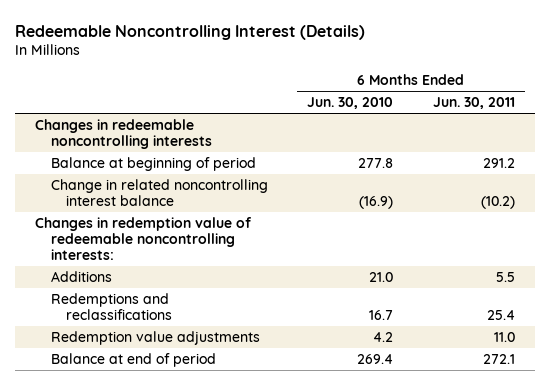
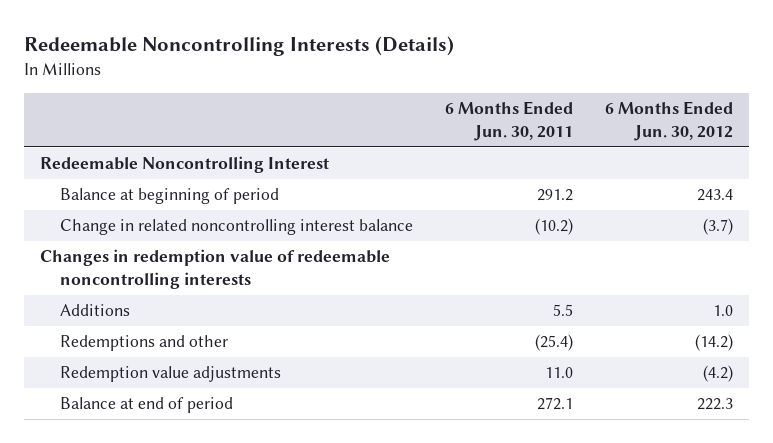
[15,24,366,40] Redeemable Noncontrolling Interest (Details) -> [23,36,454,57] Redeemable Noncontrolling Interests (Details)
[307,96,394,109] Jun. 30, 2010 -> none
none -> [604,101,733,141] 6 Months Ended Jun. 30, 2012
[34,118,212,149] Changes in redeemable noncontrolling interests -> [39,156,329,174] Redeemable Noncontrolling Interest
[34,216,252,260] Changes in redemption value of redeemable noncontrolling interests: -> [39,249,390,289] Changes in redemption value of redeemable noncontrolling interests
[50,292,173,320] Redemptions and reclassifications -> [59,335,228,352] Redemptions and other
[486,309,515,320] 25.4 -> [534,334,573,352] (25.4)

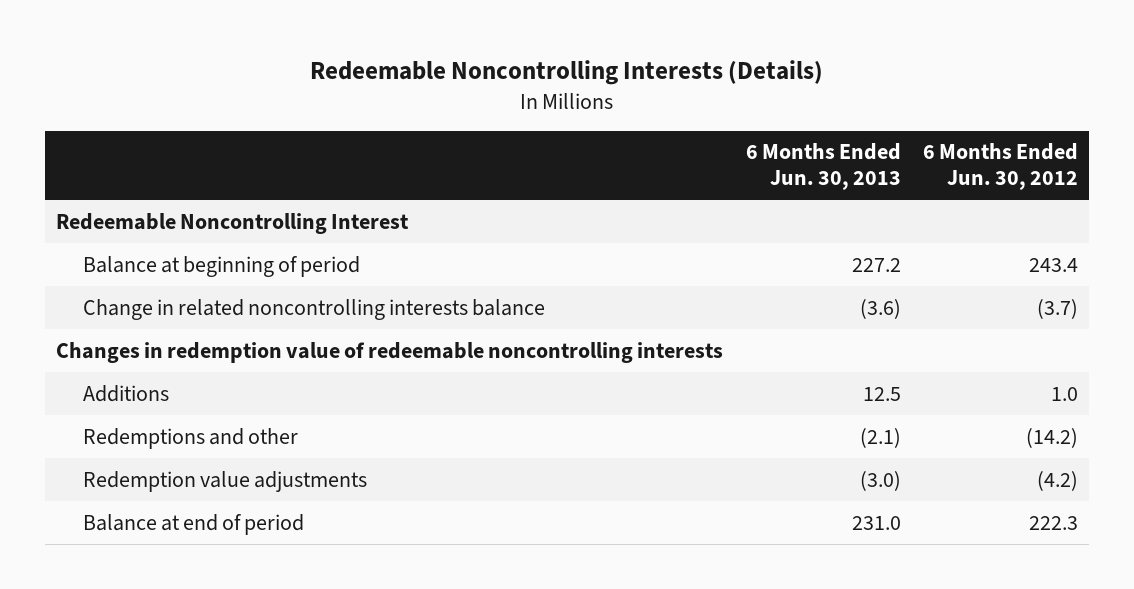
[444,101,573,141] 6 Months Ended Jun. 30, 2011 -> none
none -> [745,143,901,190] 6 Months Ended Jun. 30, 2013
[59,219,413,236] Change in related noncontrolling interest balance -> [82,298,545,320] Change in related noncontrolling interests balance

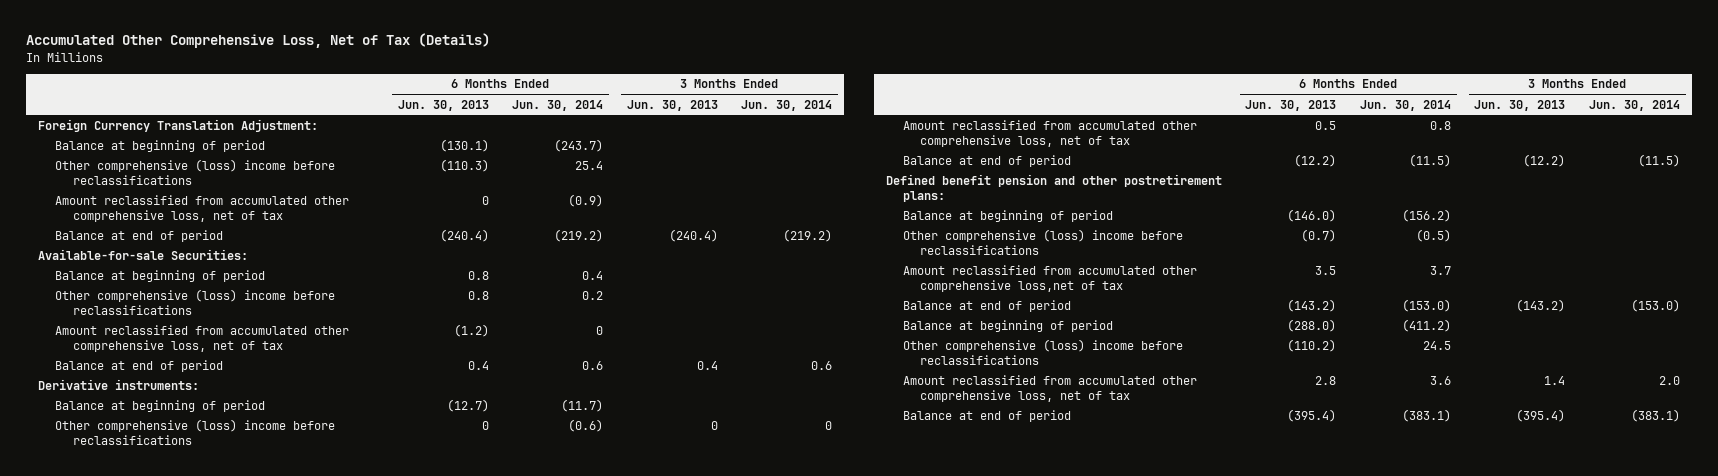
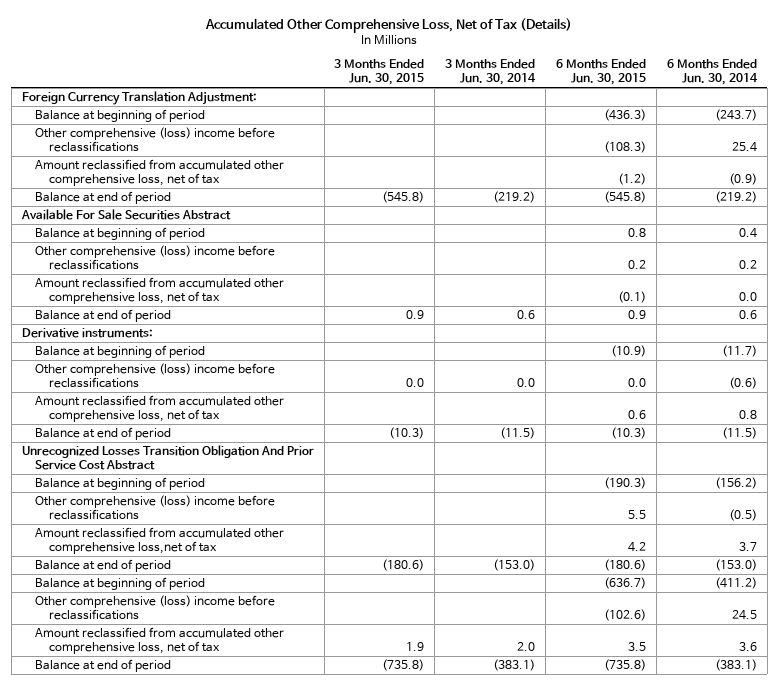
[397,99,489,111] Jun. 30, 2013 -> none
[626,99,718,111] Jun. 30, 2013 -> none
none -> [334,59,425,86] 3 Months Ended Jun. 30, 2015
none -> [555,59,646,86] 6 Months Ended Jun. 30, 2015
[38,248,249,260] Available-for-sale Securities: -> [20,209,231,221] Available For Sale Securities Abstract
[596,325,604,335] 0 -> [738,291,757,301] 0.0
[825,420,833,430] 0 -> [517,377,536,387] 0.0
[885,173,1222,202] Defined benefit pension and other postretirement plans: -> [21,445,314,470] Unrecognized Losses Transition Obligation And Prior Service Cost Abstract

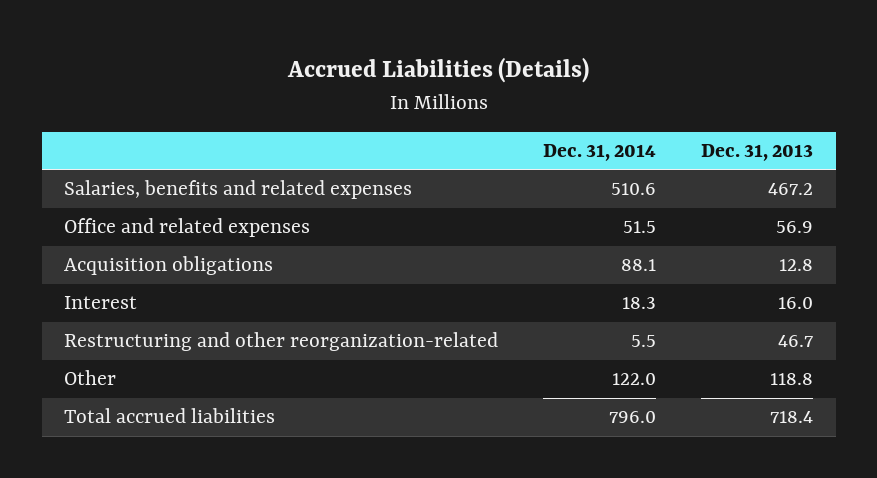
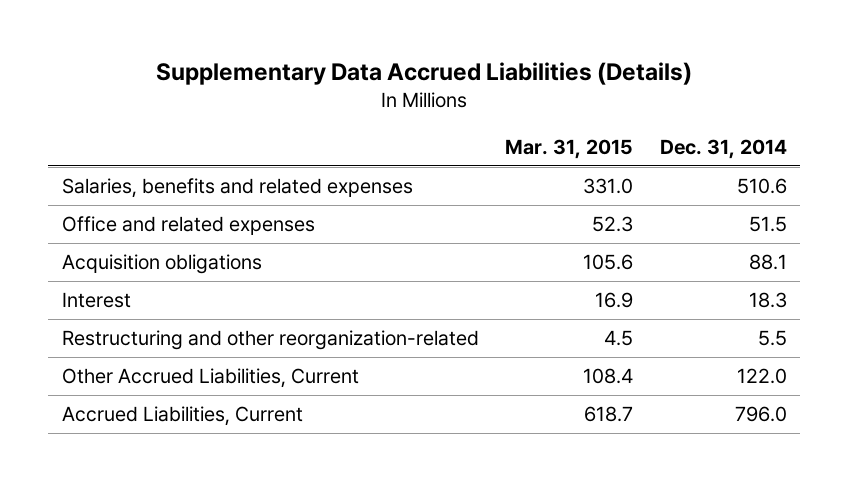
[286,57,589,84] Accrued Liabilities (Details) -> [156,61,693,85] Supplementary Data Accrued Liabilities (Details)
[701,144,814,162] Dec. 31, 2013 -> none
none -> [505,138,634,159] Mar. 31, 2015
[64,370,117,386] Other -> [61,368,359,389] Other Accrued Liabilities, Current
[64,408,276,424] Total accrued liabilities -> [61,406,303,427] Accrued Liabilities, Current

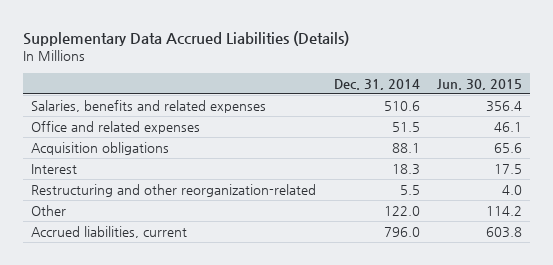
[505,138,634,159] Mar. 31, 2015 -> none
none -> [436,78,522,90] Jun. 30, 2015
[61,368,359,389] Other Accrued Liabilities, Current -> [31,204,67,216] Other
[61,406,303,427] Accrued Liabilities, Current -> [31,225,188,238] Accrued liabilities, current

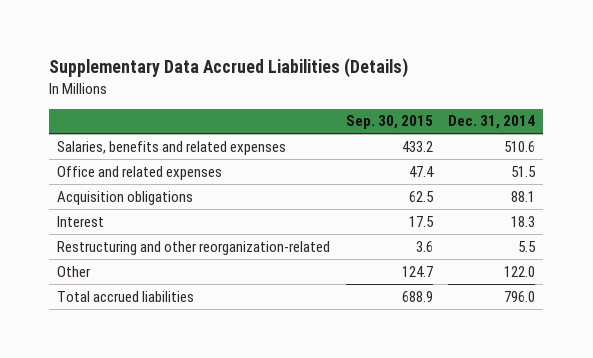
[436,78,522,90] Jun. 30, 2015 -> none
none -> [345,115,433,130] Sep. 30, 2015
[31,225,188,238] Accrued liabilities, current -> [57,290,195,302] Total accrued liabilities

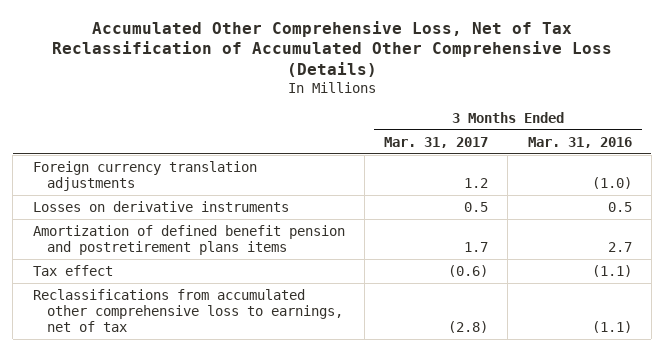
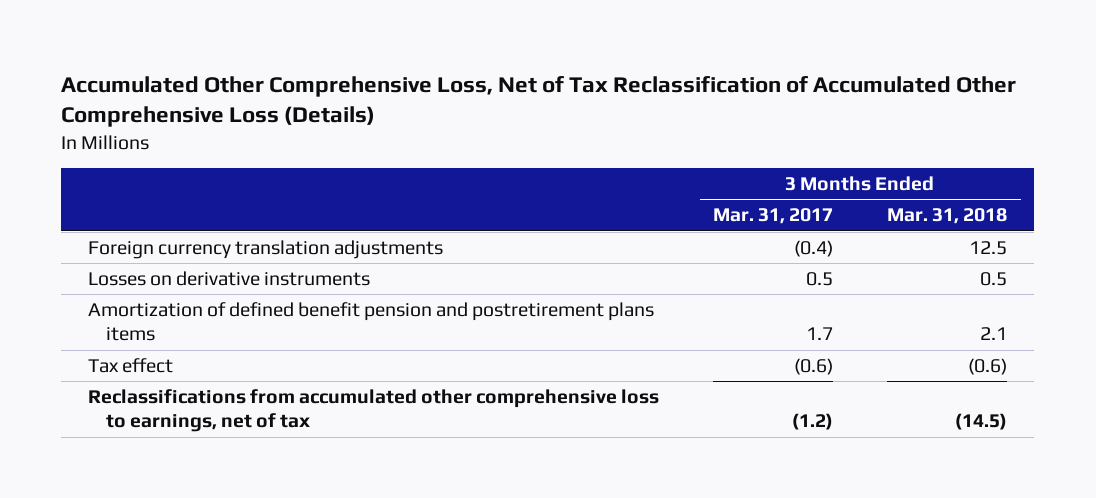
[527,136,632,148] Mar. 31, 2016 -> none
none -> [887,208,1008,225] Mar. 31, 2018
[464,177,489,188] 1.2 -> [794,240,834,258] (0.4)
[448,320,489,333] (2.8) -> [792,413,834,431] (1.2)

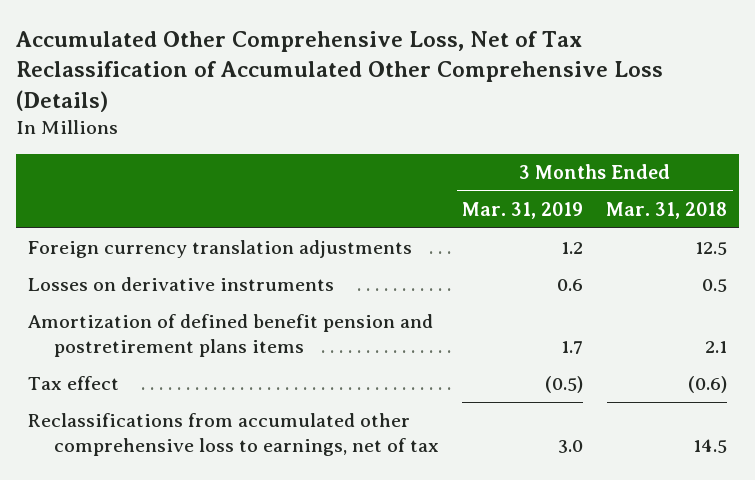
[713,208,834,225] Mar. 31, 2017 -> none
none -> [462,202,584,220] Mar. 31, 2019
[955,413,1008,431] (14.5) -> [693,438,728,453] 14.5

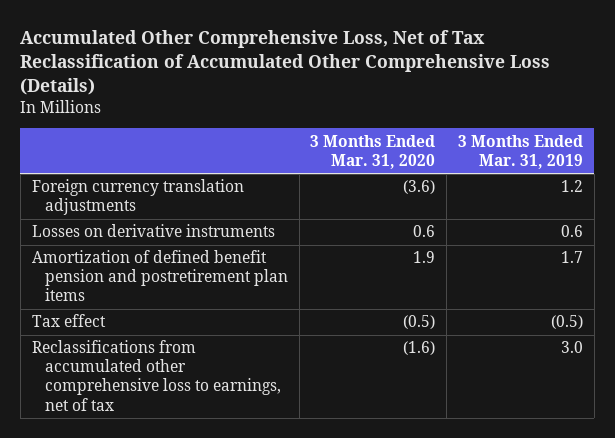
[606,202,728,220] Mar. 31, 2018 -> none
none -> [310,134,436,169] 3 Months Ended Mar. 31, 2020
[27,314,433,357] Amortization of defined benefit pension and postretirement plans items -> [31,250,288,302] Amortization of defined benefit pension and postretirement plan items

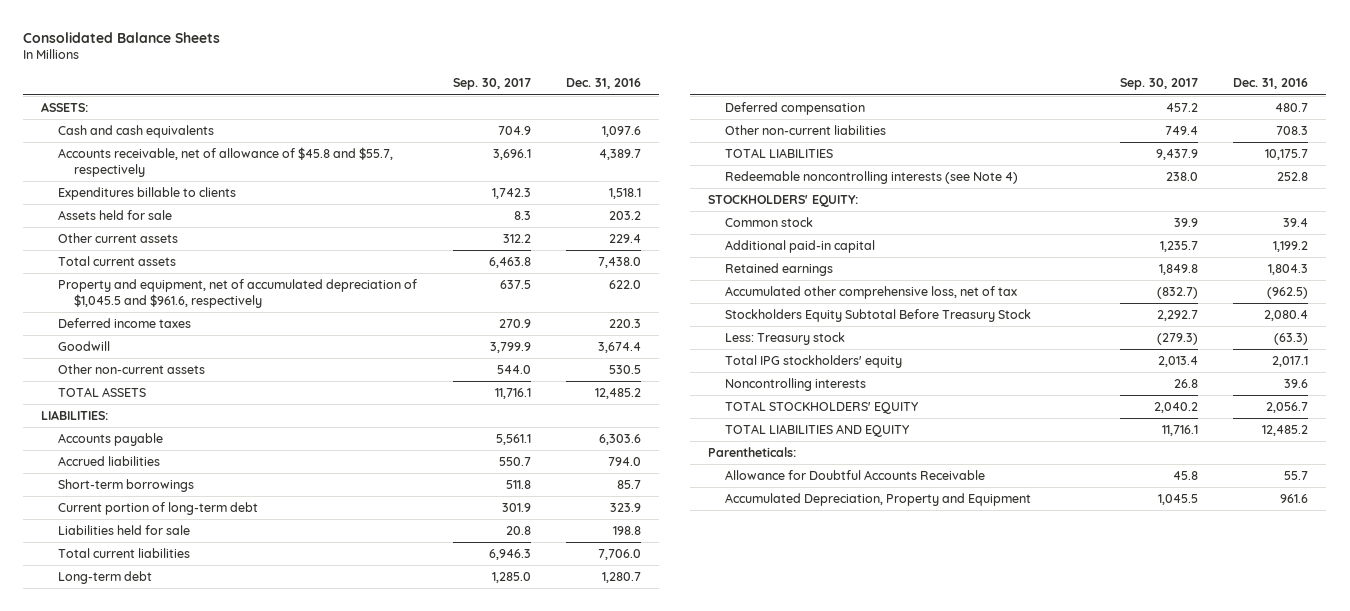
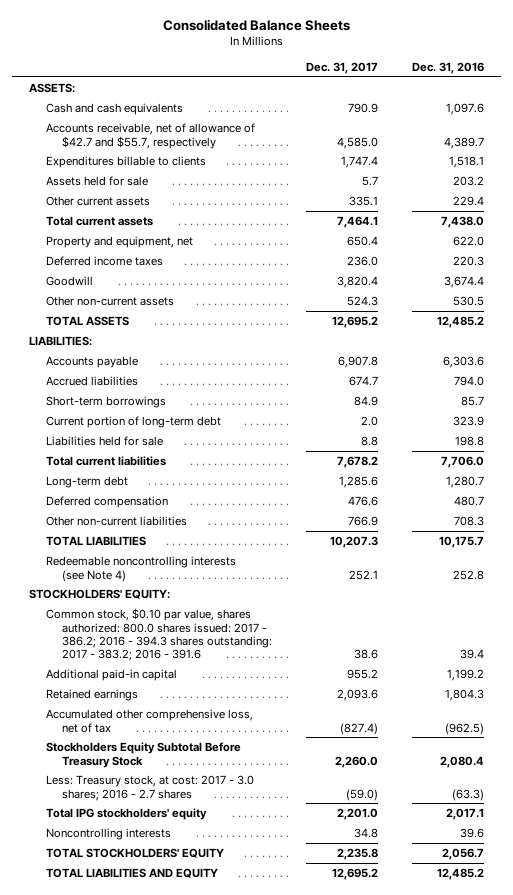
[452,78,531,91] Sep. 30, 2017 -> none
none -> [306,62,379,75] Dec. 31, 2017
[57,146,393,177] Accounts receivable, net of allowance of $45.8 and $55.7, respectively -> [45,123,255,149] Accounts receivable, net of allowance of $42.7 and $55.7, respectively
[57,278,417,308] Property and equipment, net of accumulated depreciation of $1,045.5 and $961.6, respectively -> [45,236,193,249] Property and equipment, net
[724,216,813,227] Common stock -> [45,608,273,662] Common stock, $0.10 par value, shares authorized: 800.0 shares issued: 2017 - 386.2; 2016 - 394.3 shares outstanding: 2017 - 383.2; 2016 - 391.6
[724,331,845,345] Less: Treasury stock -> [45,775,254,801] Less: Treasury stock, at cost: 2017 - 3.0 shares; 2016 - 2.7 shares
[708,446,797,457] Parentheticals: -> none
[724,469,985,480] Allowance for Doubtful Accounts Receivable -> none
[724,492,1031,506] Accumulated Depreciation, Property and Equipment -> none

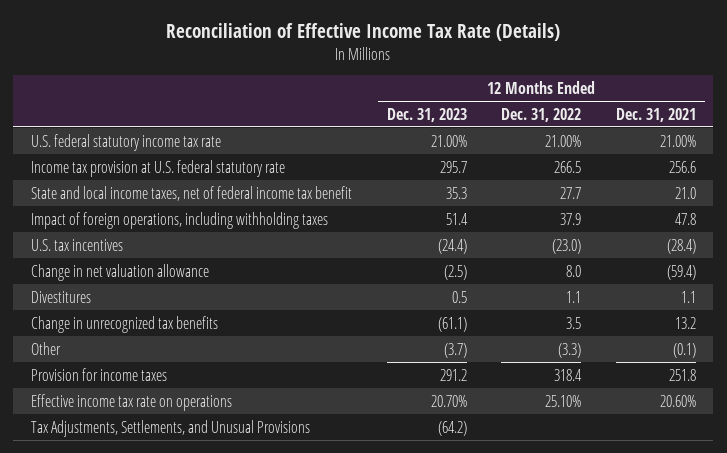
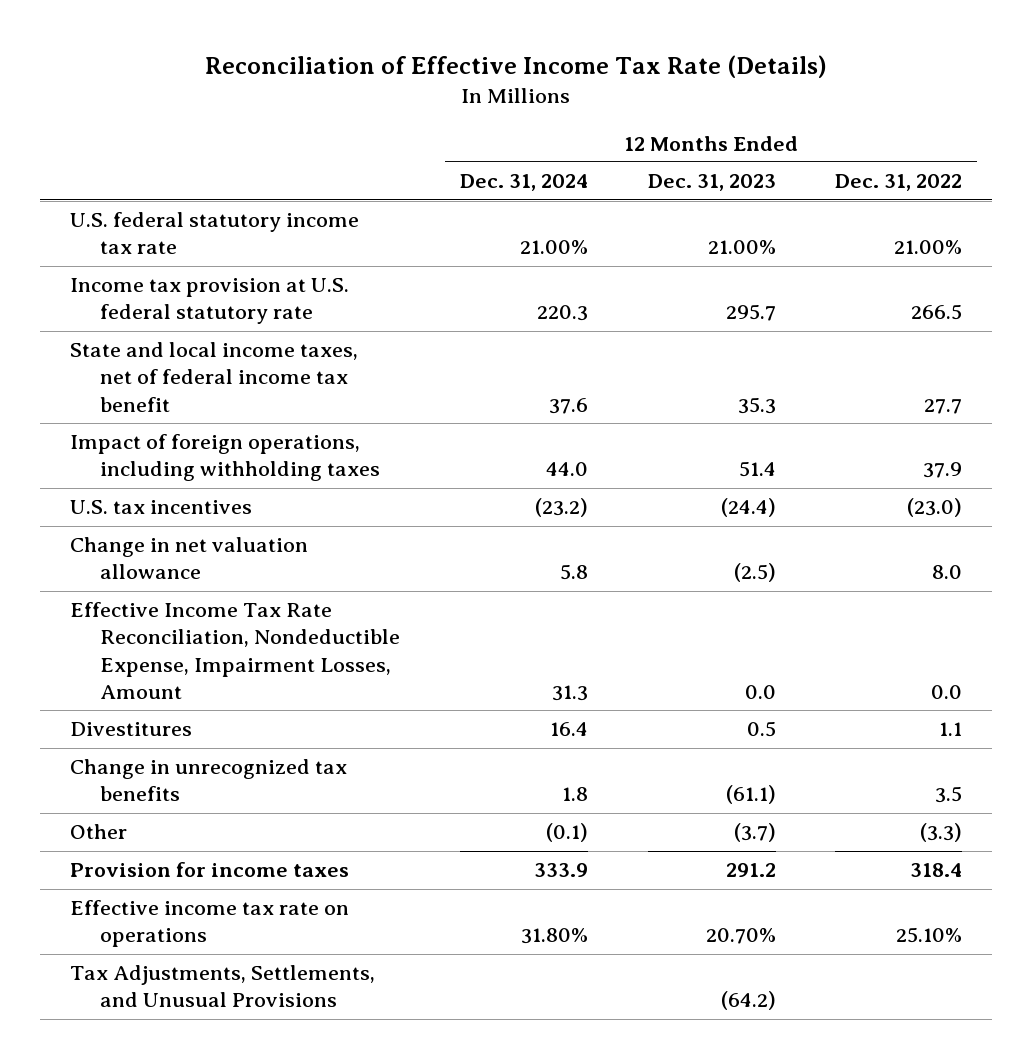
[616,107,697,122] Dec. 31, 2021 -> none
none -> [459,174,588,192] Dec. 31, 2024
none -> [70,602,401,699] Effective Income Tax Rate Reconciliation, Nondeductible Expense, Impairment Losses, Amount

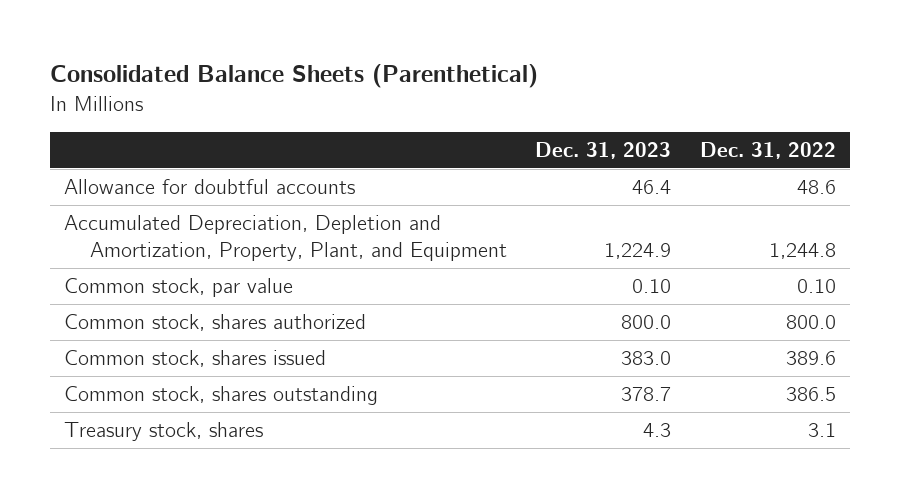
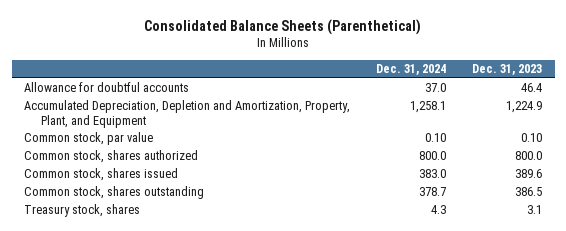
[699,142,836,160] Dec. 31, 2022 -> none
none -> [376,64,447,76] Dec. 31, 2024
[621,351,672,366] 383.0 -> [514,169,542,179] 389.6
[621,387,672,402] 378.7 -> [514,187,542,197] 386.5
[643,423,672,438] 4.3 -> [526,205,542,215] 3.1

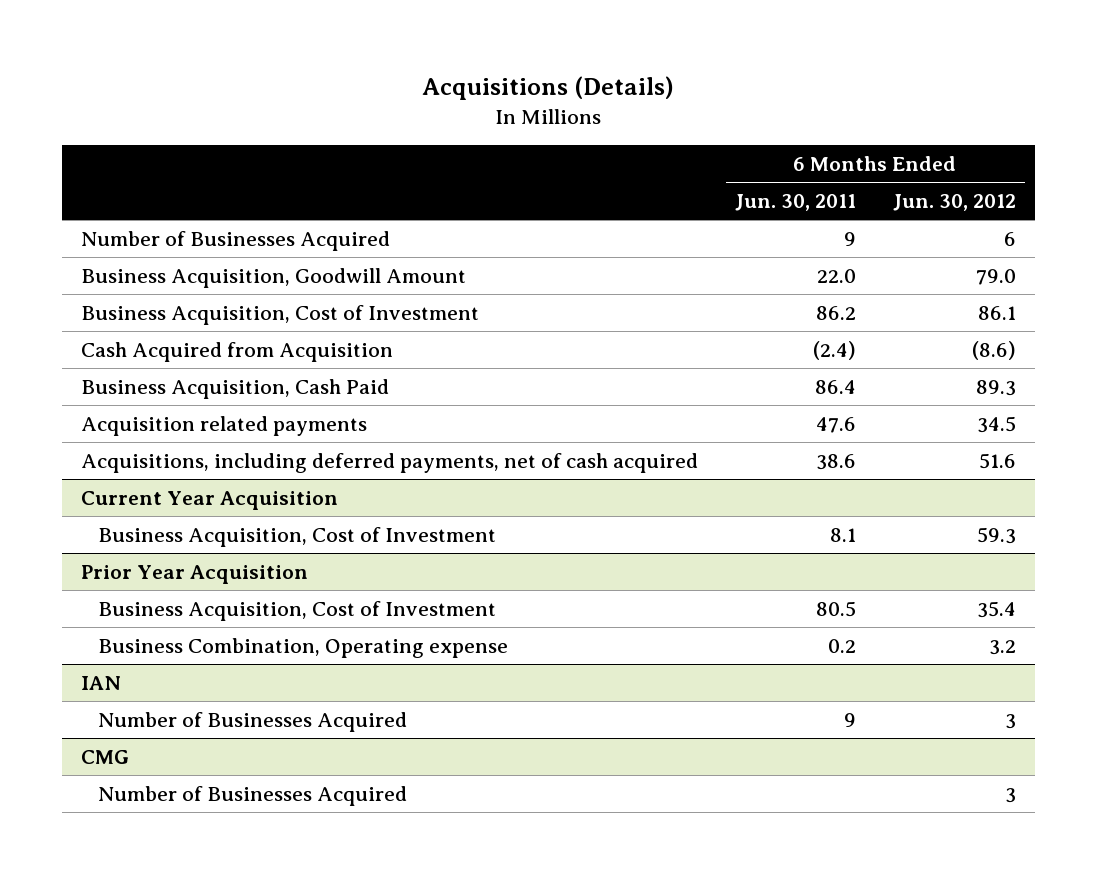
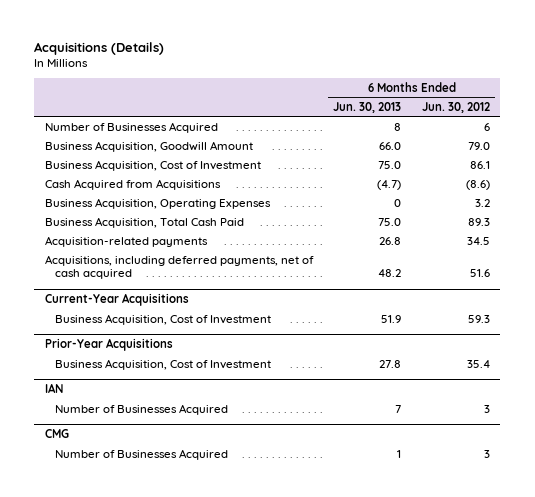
[734,193,856,211] Jun. 30, 2011 -> none
none -> [333,101,402,113] Jun. 30, 2013
[80,341,393,362] Cash Acquired from Acquisition -> [44,178,221,190] Cash Acquired from Acquisitions
none -> [44,197,271,209] Business Acquisition, Operating Expenses
[80,378,389,399] Business Acquisition, Cash Paid -> [44,216,244,228] Business Acquisition, Total Cash Paid
[80,415,367,436] Acquisition related payments -> [44,235,208,247] Acquisition-related payments
[80,490,338,510] Current Year Acquisition -> [44,293,189,307] Current-Year Acquisitions
[80,564,308,584] Prior Year Acquisition -> [44,338,173,352] Prior-Year Acquisitions
[97,637,508,658] Business Combination, Operating expense -> none

